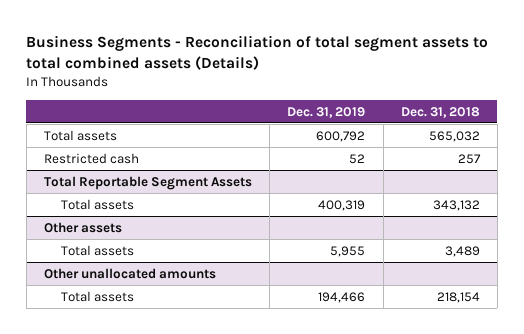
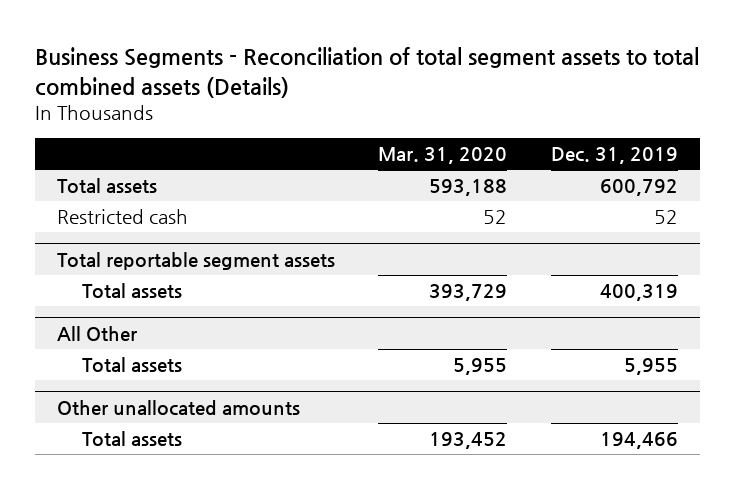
[400,106,480,118] Dec. 31, 2018 -> none
none -> [378,147,508,165] Mar. 31, 2020
[43,175,252,190] Total Reportable Segment Assets -> [56,251,335,270] Total reportable segment assets
[43,221,122,233] Other assets -> [56,325,137,341] All Other

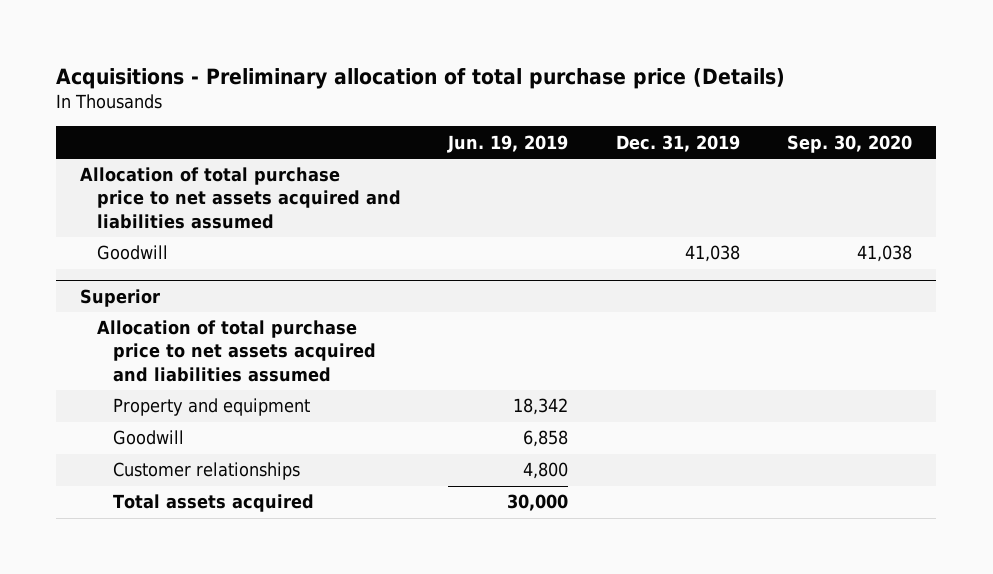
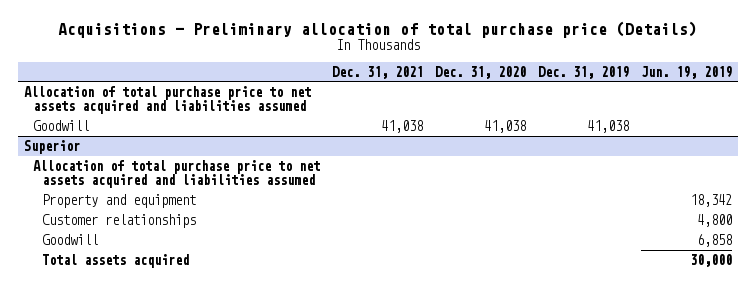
[787,134,913,153] Sep. 30, 2020 -> none
none -> [331,65,423,79] Dec. 31, 2021
none -> [435,65,527,79] Dec. 31, 2020
[113,430,185,446] Goodwill -> [41,234,98,246] Goodwill

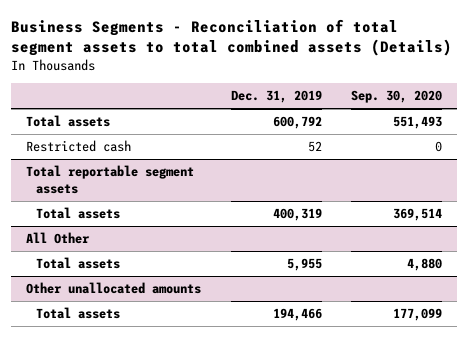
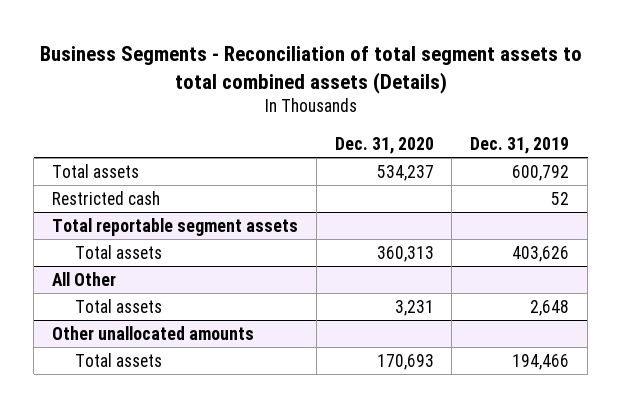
[351,90,443,104] Sep. 30, 2020 -> none
none -> [334,137,434,155] Dec. 31, 2020
[272,208,322,222] 400,319 -> [512,245,570,262] 403,626
[286,258,322,272] 5,955 -> [530,299,570,316] 2,648

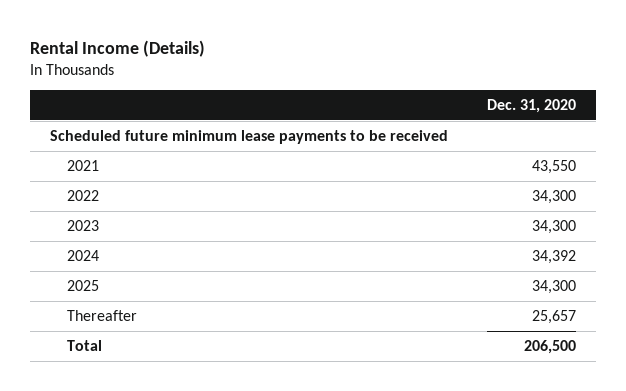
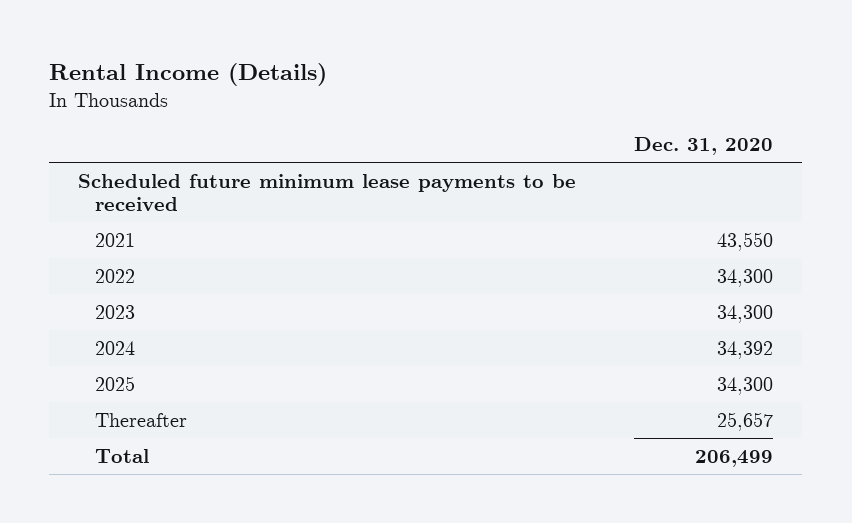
[524,339,577,354] 206,500 -> [695,449,774,467] 206,499

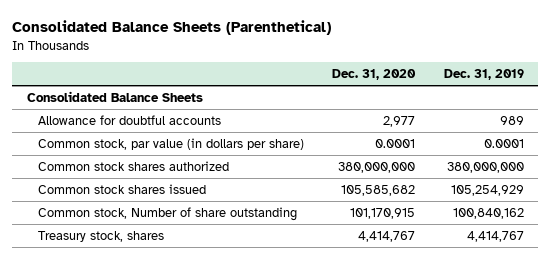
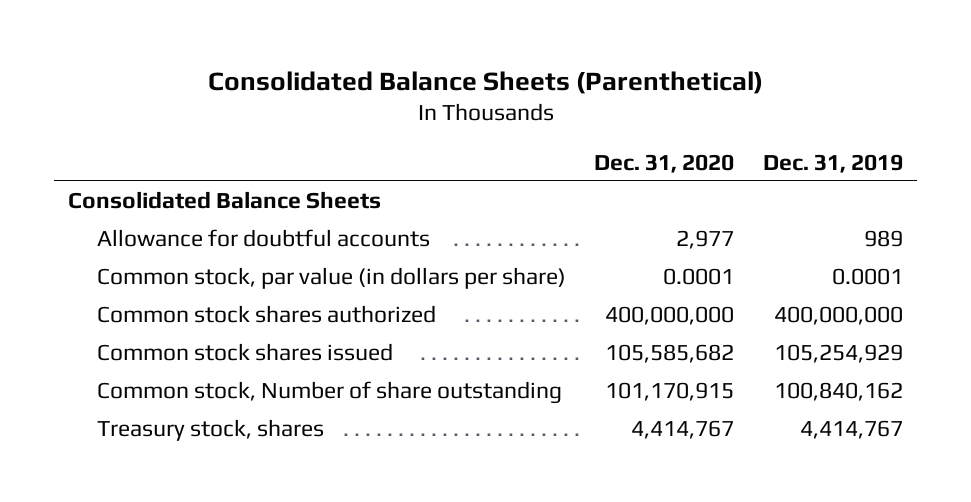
[338,161,416,173] 380,000,000 -> [605,306,735,326] 400,000,000
[446,161,524,173] 380,000,000 -> [774,306,904,326] 400,000,000

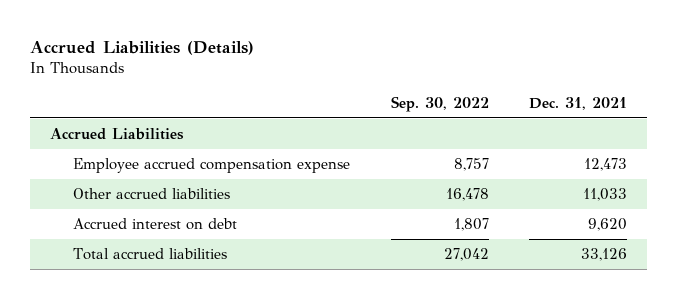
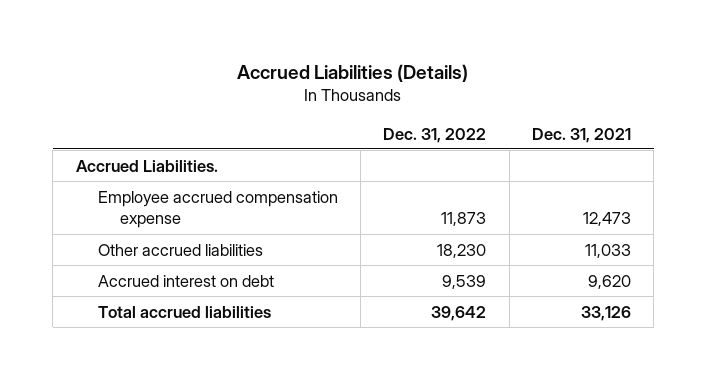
[390,96,489,113] Sep. 30, 2022 -> none
none -> [383,127,487,143] Dec. 31, 2022
[50,127,185,140] Accrued Liabilities -> [75,159,218,172] Accrued Liabilities.

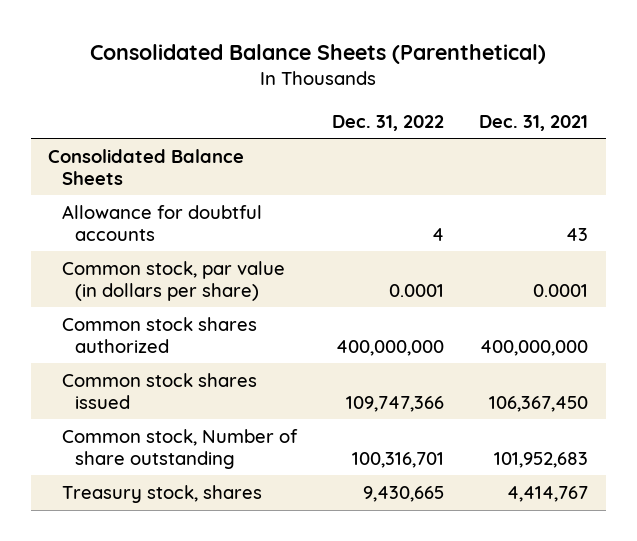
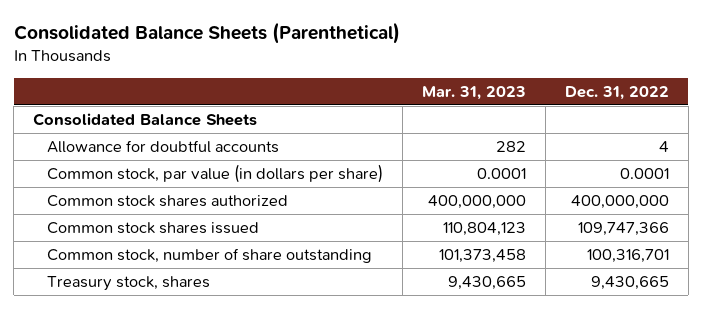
[479,114,589,131] Dec. 31, 2021 -> none
none -> [422,85,527,100] Mar. 31, 2023
[61,428,298,469] Common stock, Number of share outstanding -> [47,248,373,264] Common stock, number of share outstanding

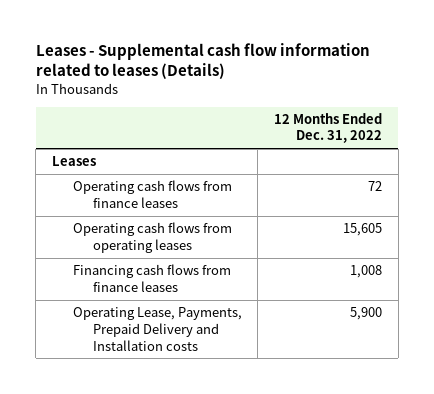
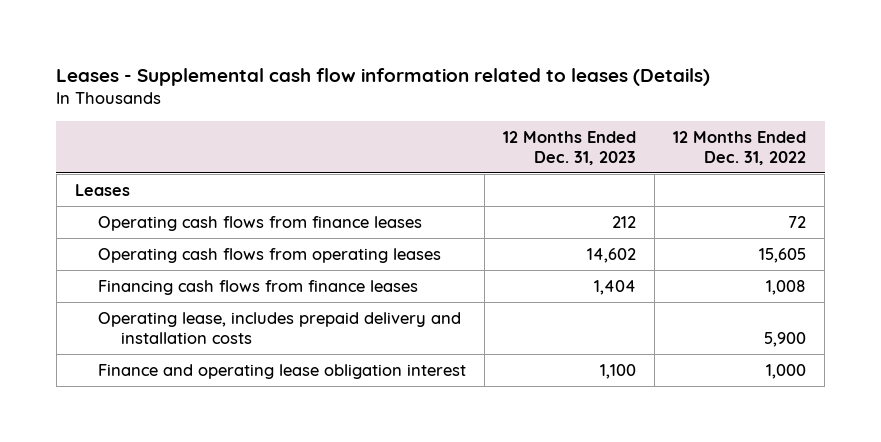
none -> [502,130,636,165] 12 Months Ended Dec. 31, 2023
[72,307,242,351] Operating Lease, Payments, Prepaid Delivery and Installation costs -> [97,311,461,344] Operating lease, includes prepaid delivery and installation costs
none -> [97,363,466,379] Finance and operating lease obligation interest

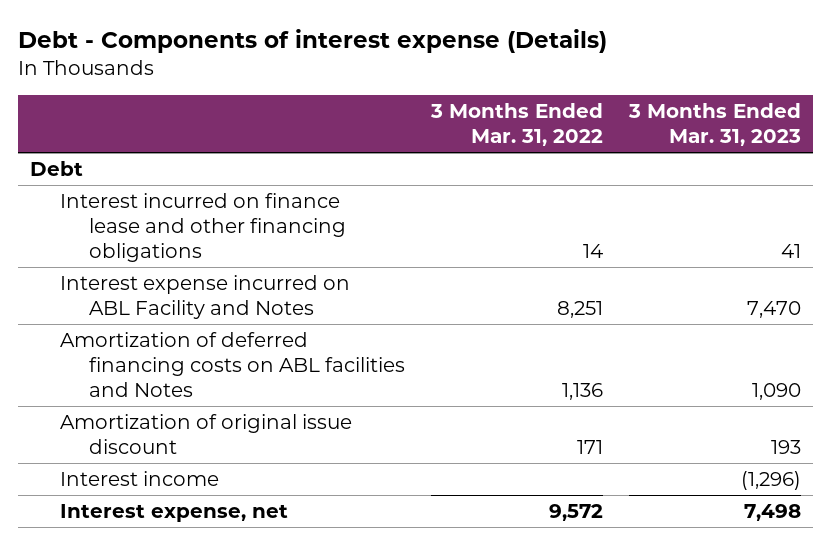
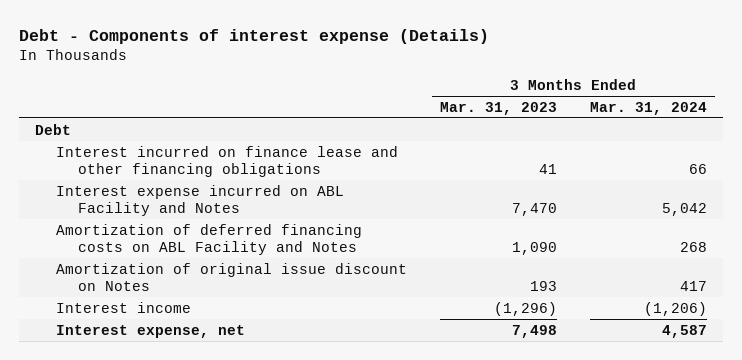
[429,103,603,147] 3 Months Ended Mar. 31, 2022 -> none
none -> [589,101,707,115] Mar. 31, 2024
[59,331,405,398] Amortization of deferred financing costs on ABL facilities and Notes -> [56,223,363,256] Amortization of deferred financing costs on ABL Facility and Notes
[59,413,352,454] Amortization of original issue discount -> [56,262,408,292] Amortization of original issue discount on Notes

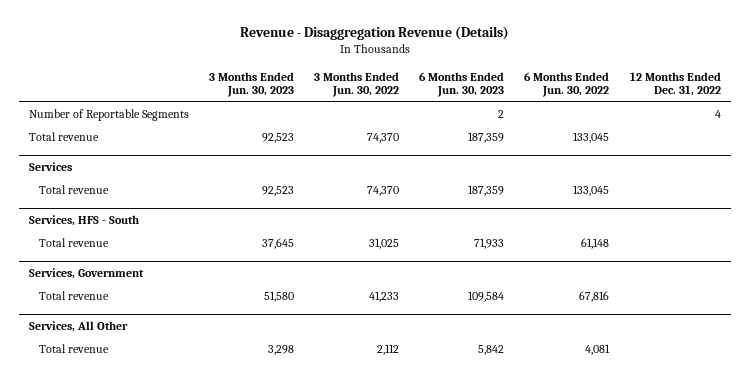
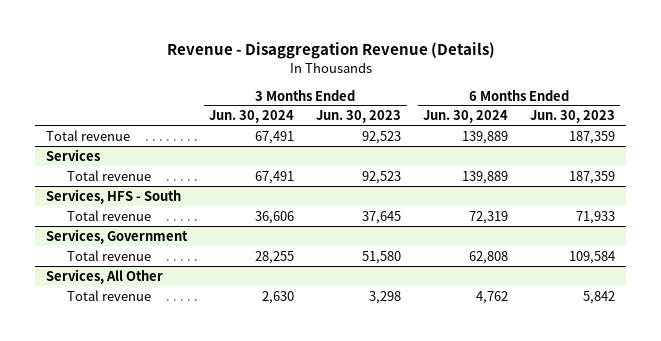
[314,71,400,98] 3 Months Ended Jun. 30, 2022 -> none
[524,71,610,98] 6 Months Ended Jun. 30, 2022 -> none
[629,71,721,97] 12 Months Ended Dec. 31, 2022 -> none
none -> [209,110,295,124] Jun. 30, 2024
none -> [423,110,509,124] Jun. 30, 2024
[29,109,190,122] Number of Reportable Segments -> none

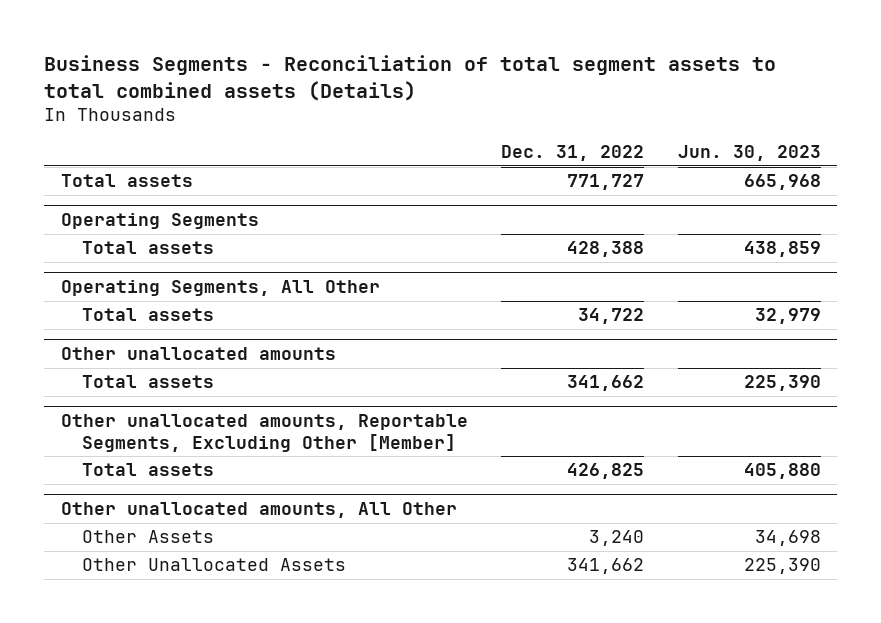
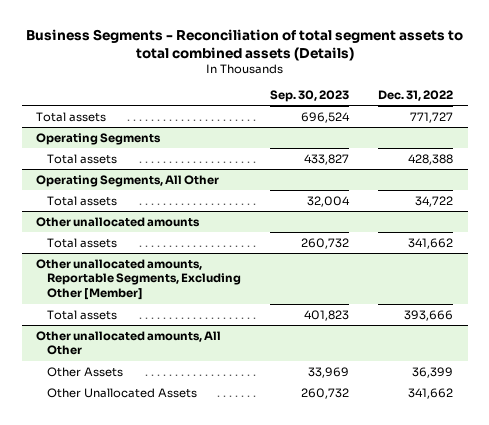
[677,145,821,162] Jun. 30, 2023 -> none
none -> [270,90,350,103] Sep. 30, 2023
[567,463,645,480] 426,825 -> [404,309,454,321] 393,666
[589,530,645,547] 3,240 -> [412,366,454,378] 36,399

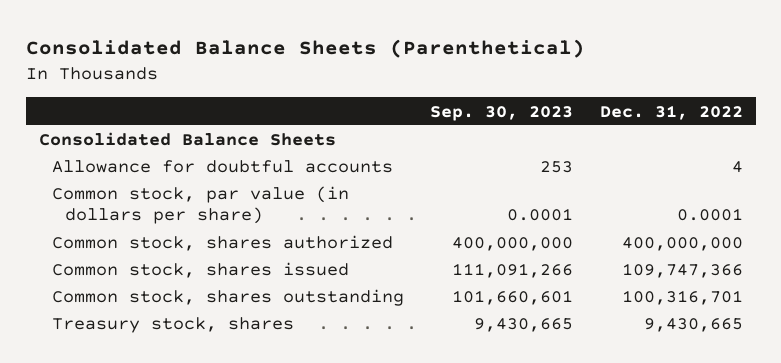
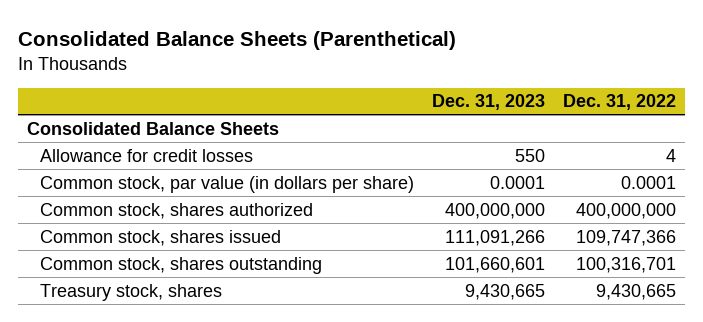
[430,105,574,121] Sep. 30, 2023 -> none
none -> [431,94,545,111] Dec. 31, 2023
[51,160,393,174] Allowance for doubtful accounts -> [39,148,253,162] Allowance for credit losses

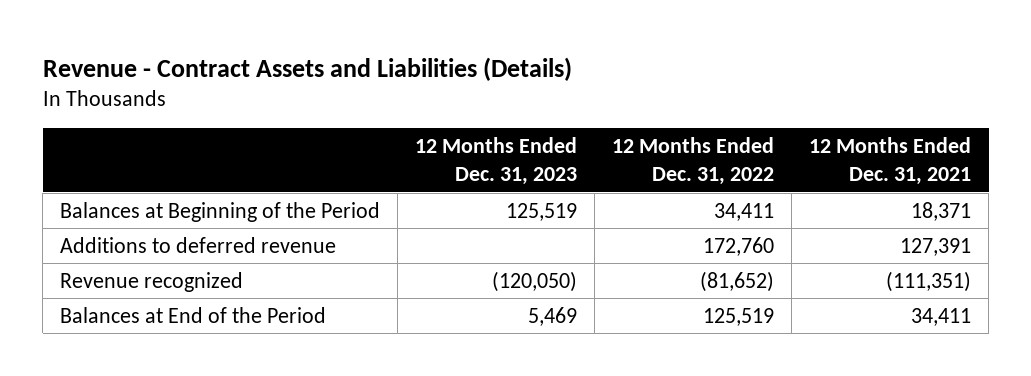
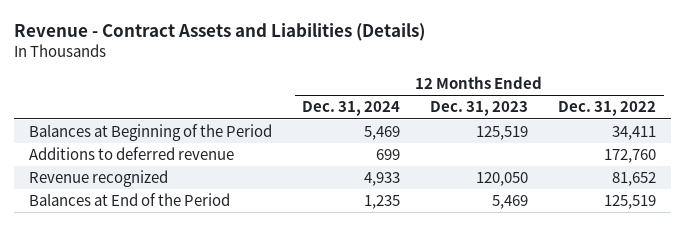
[809,137,972,186] 12 Months Ended Dec. 31, 2021 -> none
none -> [302,101,401,117] Dec. 31, 2024
[492,270,578,292] (120,050) -> [476,172,529,187] 120,050
[700,270,775,292] (81,652) -> [612,172,657,187] 81,652

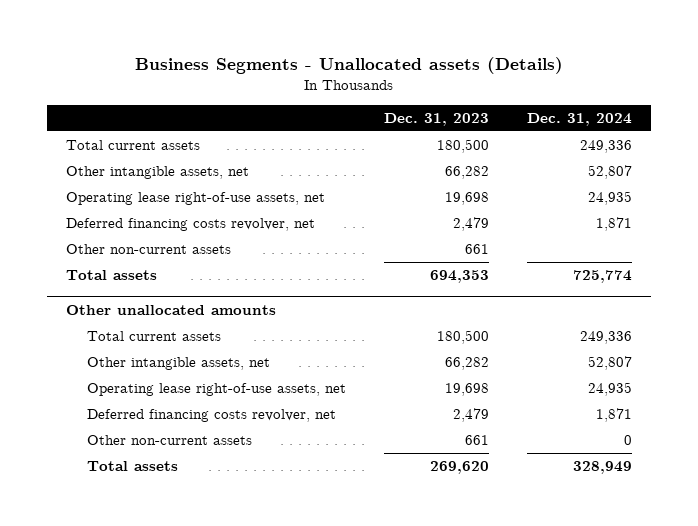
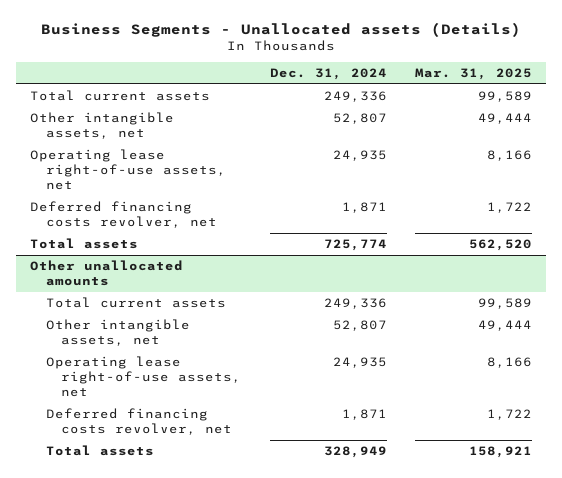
[383,112,489,126] Dec. 31, 2023 -> none
none -> [414,67,532,80] Mar. 31, 2025
[65,244,231,255] Other non-current assets -> none
[86,435,252,446] Other non-current assets -> none

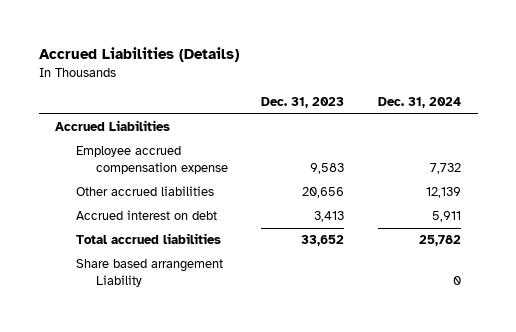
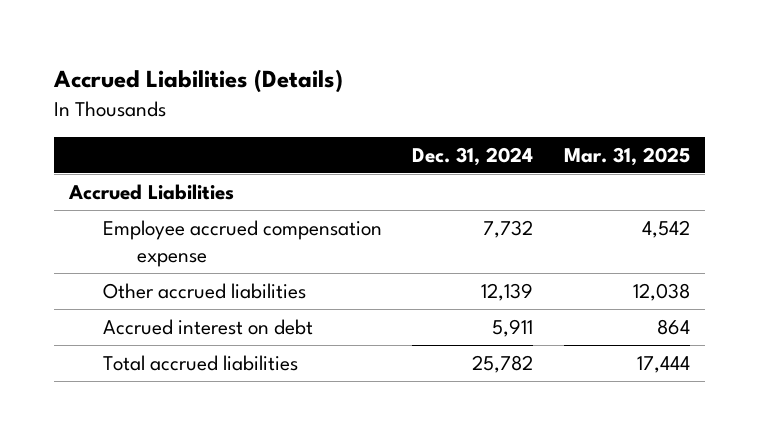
[261,97,345,109] Dec. 31, 2023 -> none
none -> [563,146,690,166] Mar. 31, 2025
[75,259,223,288] Share based arrangement Liability -> none

